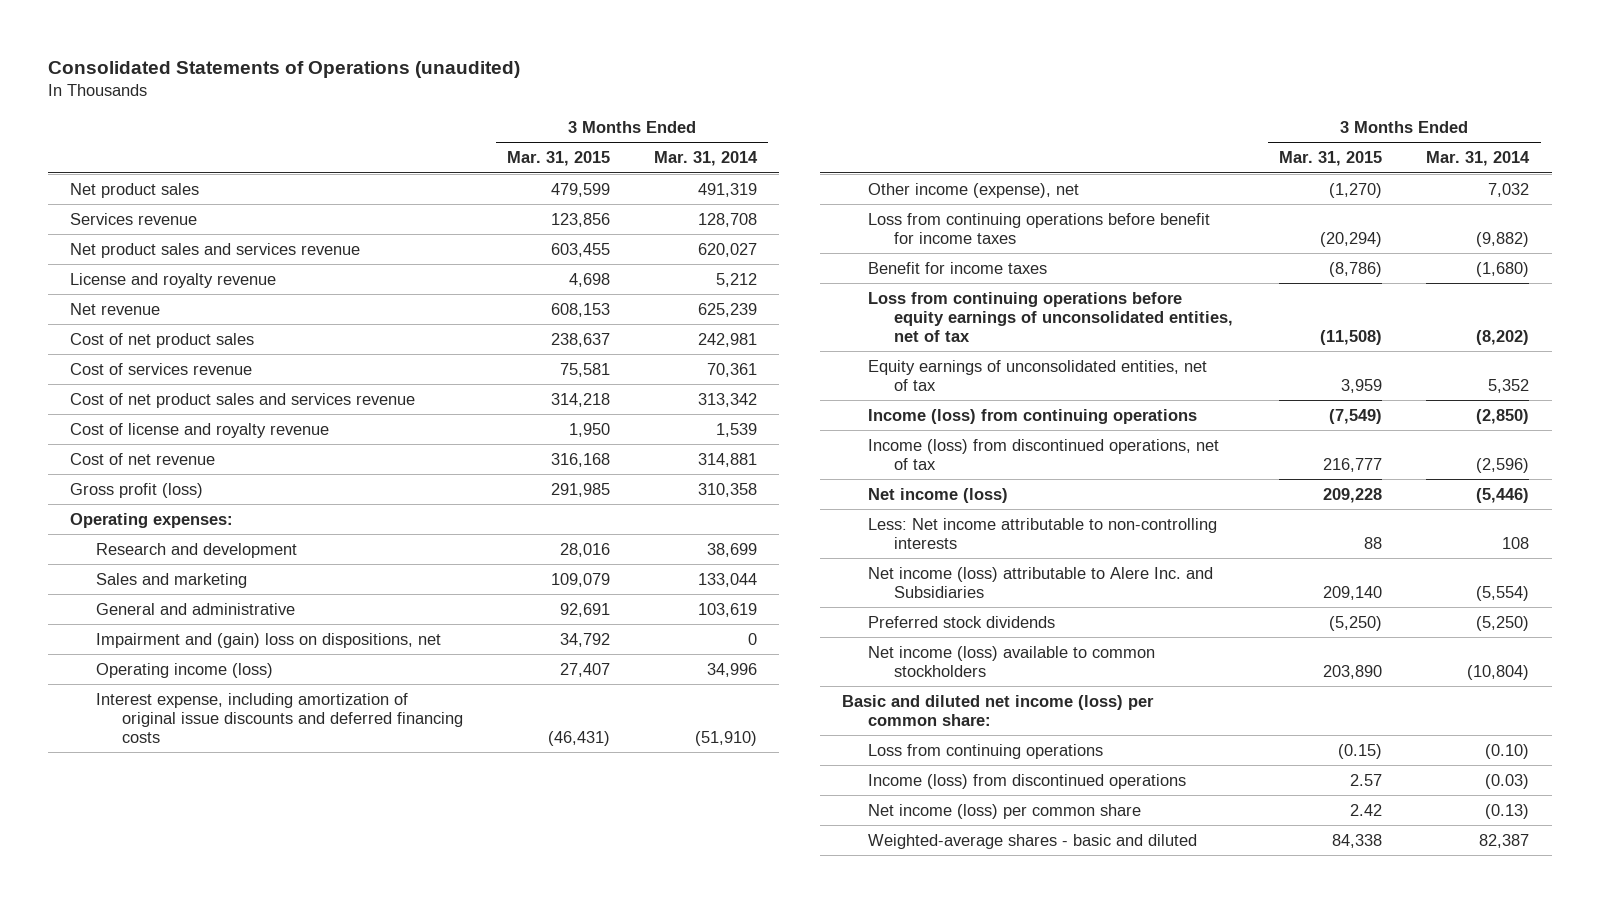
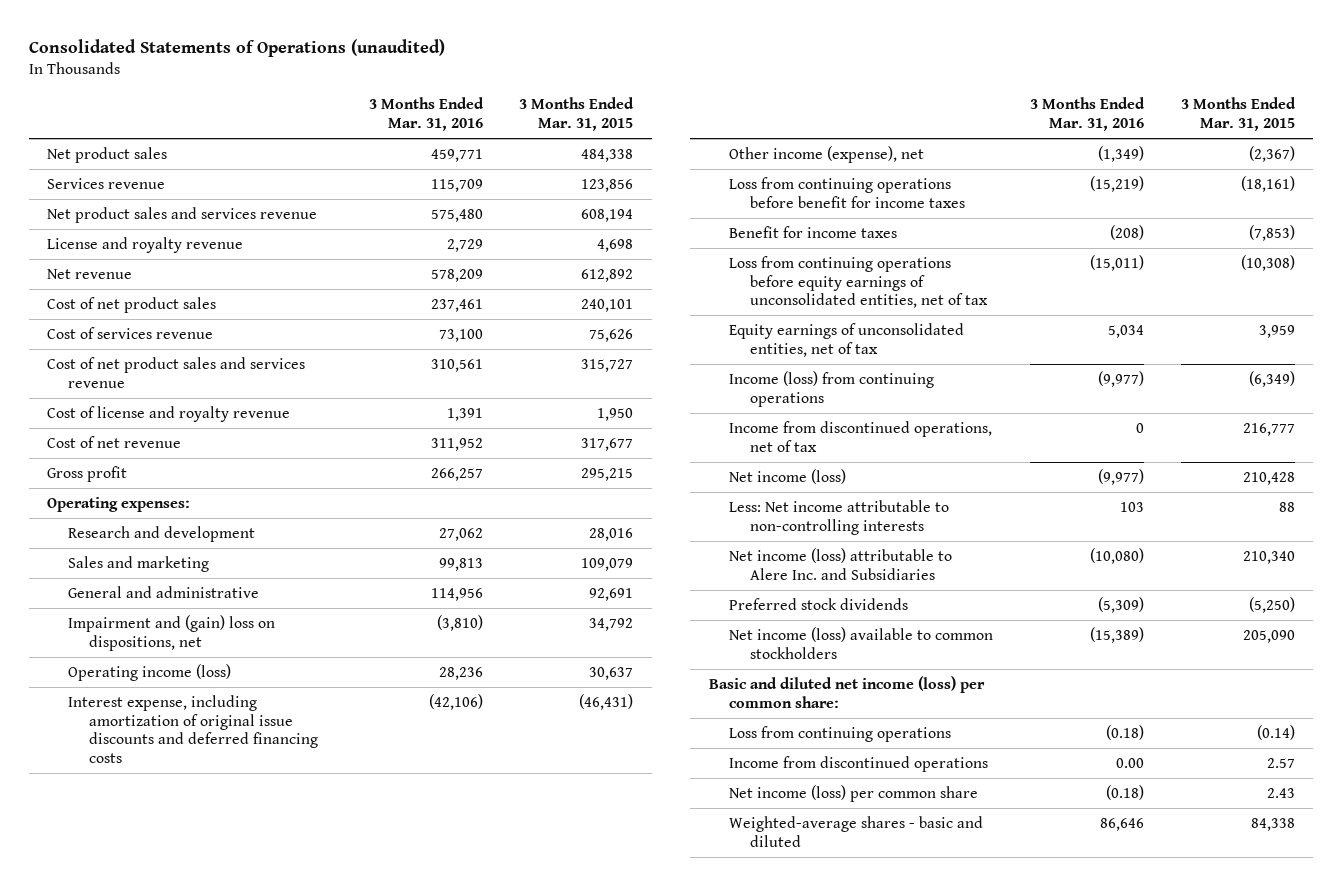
[654,151,759,167] Mar. 31, 2014 -> none
none -> [368,97,484,132] 3 Months Ended Mar. 31, 2016
[551,182,611,197] 479,599 -> [581,148,634,162] 484,338
[551,242,611,257] 603,455 -> [581,208,634,222] 608,194
[551,302,611,317] 608,153 -> [581,268,634,282] 612,892
[551,332,611,347] 238,637 -> [581,298,634,312] 240,101
[560,362,611,377] 75,581 -> [589,328,634,342] 75,626
[551,392,611,407] 314,218 -> [581,358,634,372] 315,727
[551,452,611,467] 316,168 -> [581,437,634,451] 317,677
[70,482,204,498] Gross profit (loss) -> [47,465,128,482] Gross profit
[551,482,611,497] 291,985 -> [581,467,634,481] 295,215
[560,662,611,677] 27,407 -> [589,666,634,680] 30,637
[1329,182,1383,198] (1,270) -> [1248,145,1295,162] (2,367)
[1320,231,1383,247] (20,294) -> [1240,175,1295,192] (18,161)
[1329,261,1383,277] (8,786) -> [1248,224,1295,241] (7,853)
[1320,329,1383,345] (11,508) -> [1240,254,1295,271] (10,308)
[1329,408,1383,424] (7,549) -> [1248,370,1295,387] (6,349)
[868,438,1220,470] Income (loss) from discontinued operations, net of tax -> [729,420,993,452] Income from discontinued operations, net of tax
[1323,487,1383,503] 209,228 -> [1242,471,1295,485] 210,428
[1323,585,1383,600] 209,140 -> [1242,550,1295,564] 210,340
[1323,664,1383,679] 203,890 -> [1242,629,1295,643] 205,090
[1338,743,1383,759] (0.15) -> [1256,724,1295,740] (0.14)
[868,773,1187,789] Income (loss) from discontinued operations -> [729,755,989,772] Income from discontinued operations
[1350,803,1383,816] 2.42 -> [1266,787,1295,798] 2.43

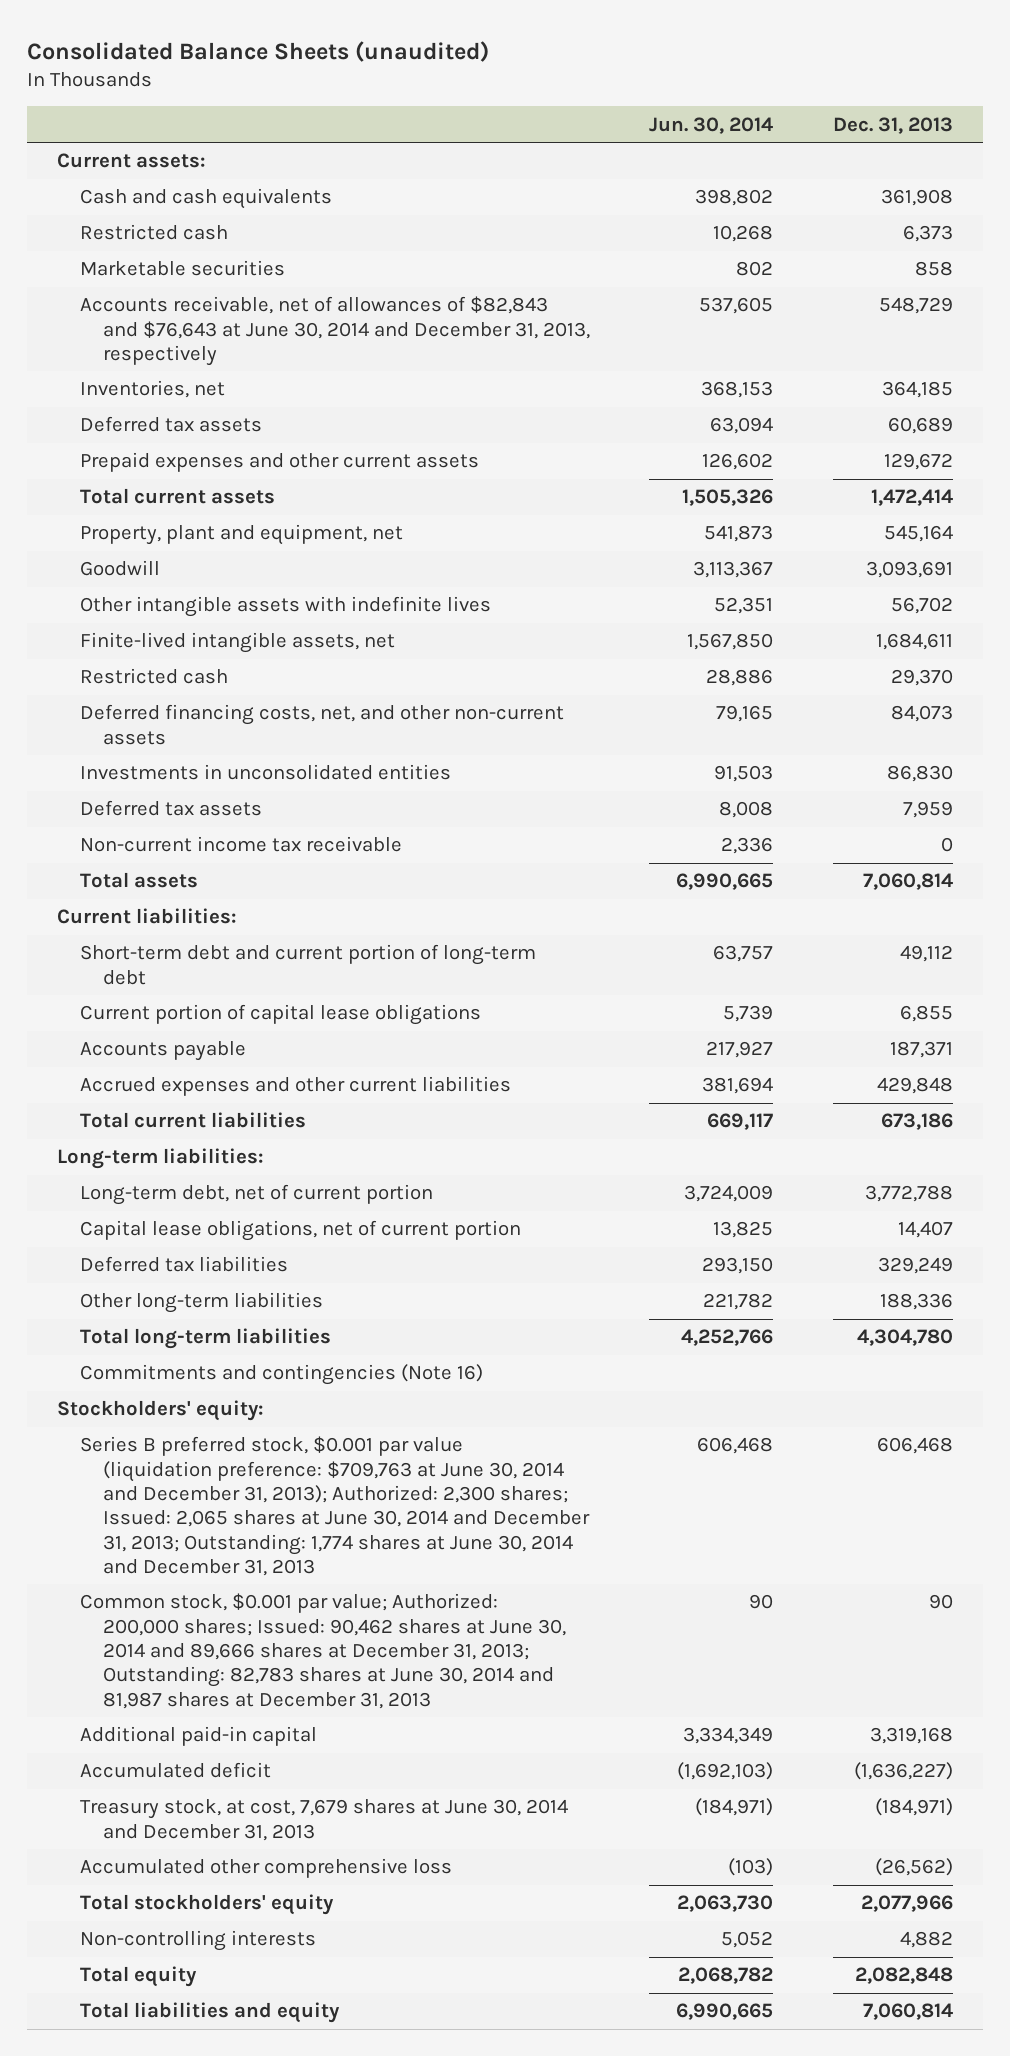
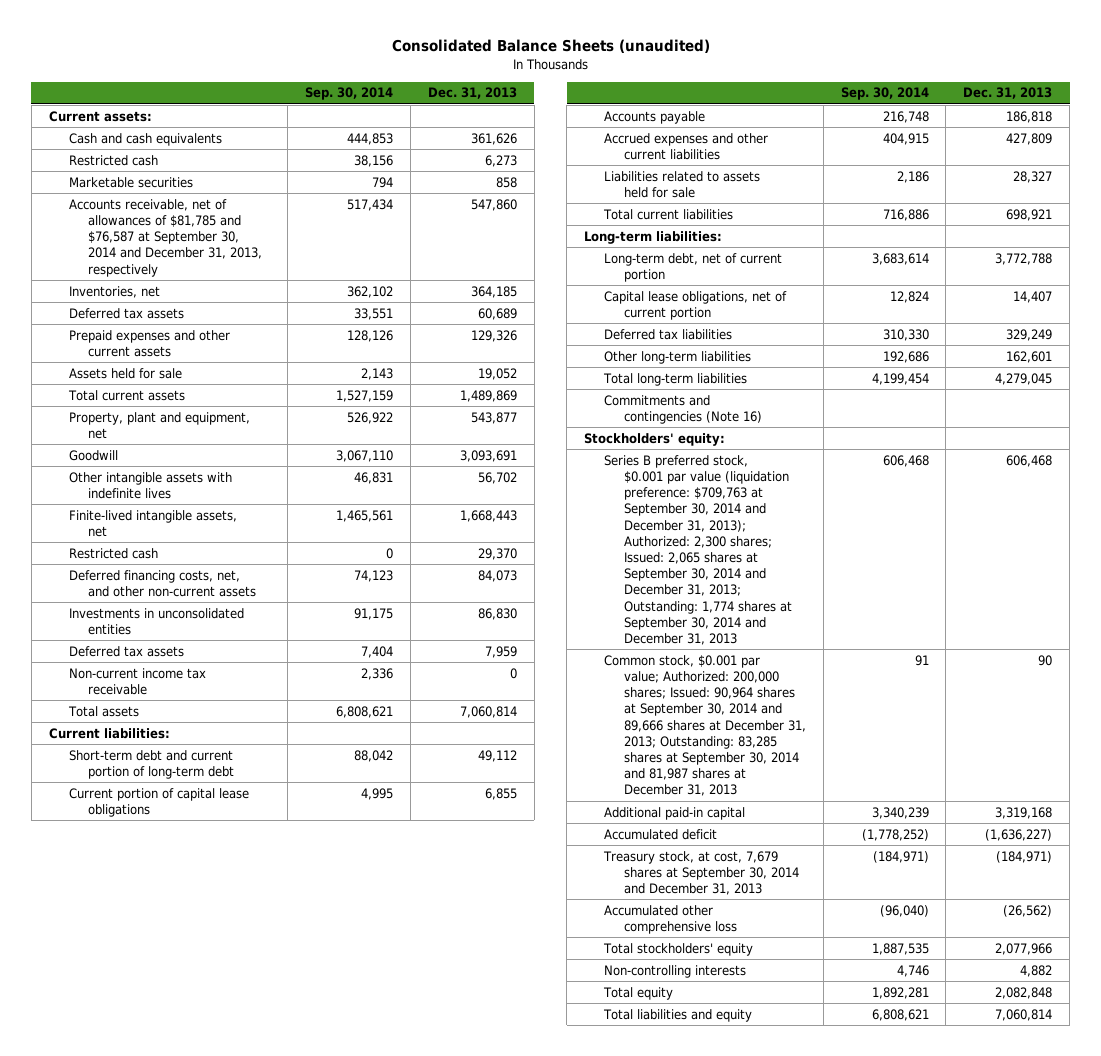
[649,116,774,134] Jun. 30, 2014 -> none
none -> [305,87,394,101] Sep. 30, 2014
[881,189,954,207] 361,908 -> [471,132,518,145] 361,626
[903,225,954,243] 6,373 -> [485,154,518,167] 6,273
[79,296,590,366] Accounts receivable, net of allowances of $82,843 and $76,643 at June 30, 2014 and December 31, 2013, respectively -> [68,198,263,277] Accounts receivable, net of allowances of $81,785 and $76,587 at September 30, 2014 and December 31, 2013, respectively
[879,297,954,315] 548,729 -> [471,198,518,211] 547,860
[884,453,954,471] 129,672 -> [471,329,518,342] 129,326
none -> [68,367,182,379] Assets held for sale
[871,489,954,507] 1,472,414 -> [460,389,518,402] 1,489,869
[884,525,954,543] 545,164 -> [471,411,518,424] 543,877
[876,633,954,651] 1,684,611 -> [460,509,518,522] 1,668,443
[890,1041,954,1059] 187,371 -> [1006,110,1053,123] 186,818
[877,1077,954,1095] 429,848 -> [1006,132,1053,145] 427,809
none -> [603,170,760,198] Liabilities related to assets held for sale
[881,1113,954,1131] 673,186 -> [1006,208,1053,221] 698,921
[880,1293,954,1311] 188,336 -> [1006,350,1053,363] 162,601
[857,1329,954,1347] 4,304,780 -> [995,372,1053,385] 4,279,045
[79,1436,590,1577] Series B preferred stock, $0.001 par value (liquidation preference: $709,763 at June 30, 2014 and December 31, 2013); Authorized: 2,300 shares; Issued: 2,065 shares at June 30, 2014 and December 31, 2013; Outstanding: 1,774 shares at June 30, 2014 and December 31, 2013 -> [603,454,792,646] Series B preferred stock, $0.001 par value (liquidation preference: $709,763 at September 30, 2014 and December 31, 2013); Authorized: 2,300 shares; Issued: 2,065 shares at September 30, 2014 and December 31, 2013; Outstanding: 1,774 shares at September 30, 2014 and December 31, 2013
[79,1593,566,1709] Common stock, $0.001 par value; Authorized: 200,000 shares; Issued: 90,462 shares at June 30, 2014 and 89,666 shares at December 31, 2013; Outstanding: 82,783 shares at June 30, 2014 and 81,987 shares at December 31, 2013 -> [603,654,806,797] Common stock, $0.001 par value; Authorized: 200,000 shares; Issued: 90,964 shares at September 30, 2014 and 89,666 shares at December 31, 2013; Outstanding: 83,285 shares at September 30, 2014 and 81,987 shares at December 31, 2013
[79,1799,568,1841] Treasury stock, at cost, 7,679 shares at June 30, 2014 and December 31, 2013 -> [602,850,799,896] Treasury stock, at cost, 7,679 shares at September 30, 2014 and December 31, 2013

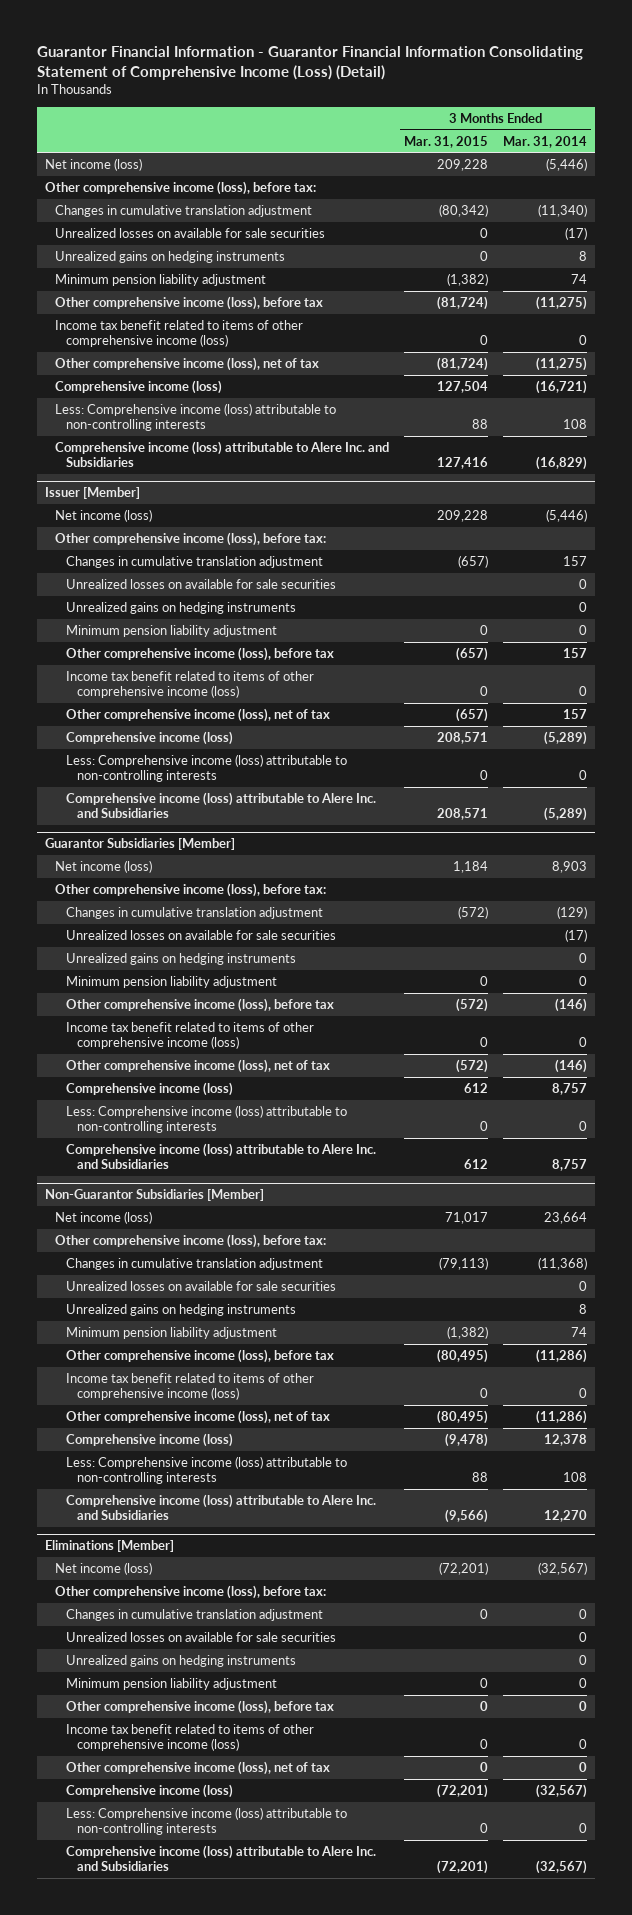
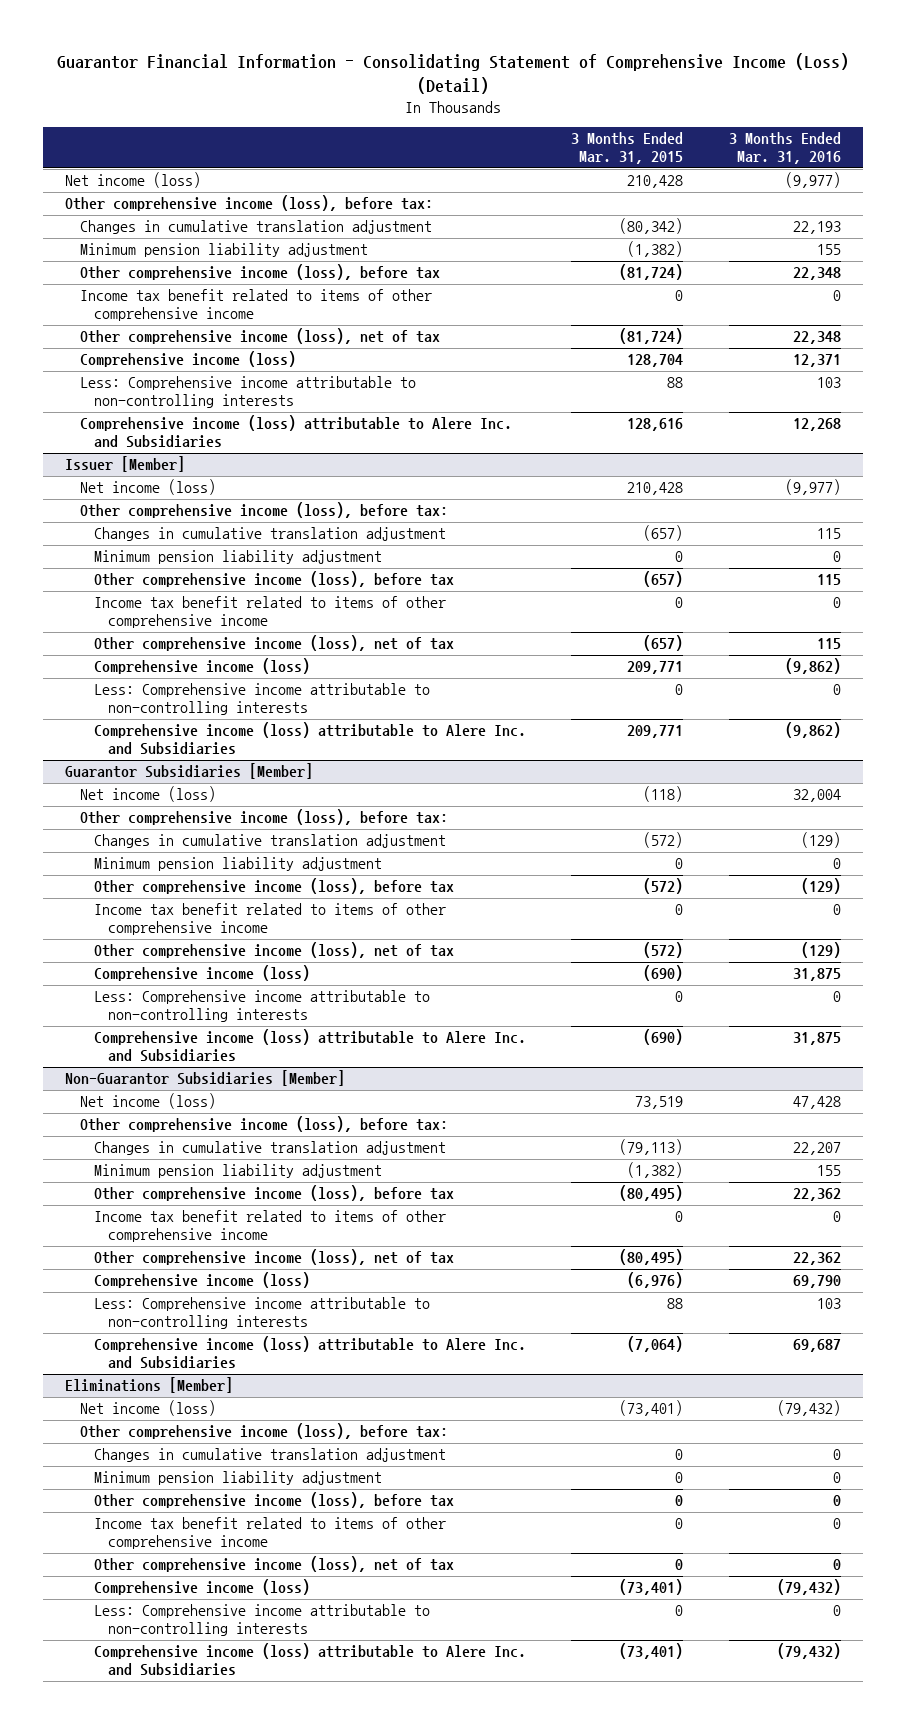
[37,46,584,81] Guarantor Financial Information - Guarantor Financial Information Consolidating Statement of Comprehensive Income (Loss) (Detail) -> [57,52,850,94] Guarantor Financial Information - Consolidating Statement of Comprehensive Income (Loss) (Detail)
[503,135,588,148] Mar. 31, 2014 -> none
none -> [728,132,841,165] 3 Months Ended Mar. 31, 2016
[437,158,489,171] 209,228 -> [627,175,684,189] 210,428
[55,227,326,238] Unrealized losses on available for sale securities -> none
[55,250,286,263] Unrealized gains on hedging instruments -> none
[55,319,304,347] Income tax benefit related to items of other comprehensive income (loss) -> [79,289,432,322] Income tax benefit related to items of other comprehensive income
[437,380,489,393] 127,504 -> [627,354,684,368] 128,704
[55,402,337,431] Less: Comprehensive income (loss) attributable to non-controlling interests -> [79,376,416,409] Less: Comprehensive income attributable to non-controlling interests
[437,456,489,469] 127,416 -> [627,418,684,432] 128,616
[437,509,489,522] 209,228 -> [627,482,684,496] 210,428
[66,578,337,589] Unrealized losses on available for sale securities -> none
[66,601,297,614] Unrealized gains on hedging instruments -> none
[66,670,315,698] Income tax benefit related to items of other comprehensive income (loss) -> [93,596,446,629] Income tax benefit related to items of other comprehensive income
[437,731,489,744] 208,571 -> [627,661,684,675] 209,771
[66,753,348,782] Less: Comprehensive income (loss) attributable to non-controlling interests -> [93,683,430,716] Less: Comprehensive income attributable to non-controlling interests
[437,807,489,820] 208,571 -> [627,725,684,739] 209,771
[453,860,489,873] 1,184 -> [643,786,684,803] (118)
[66,929,337,940] Unrealized losses on available for sale securities -> none
[66,952,297,965] Unrealized gains on hedging instruments -> none
[66,1021,315,1049] Income tax benefit related to items of other comprehensive income (loss) -> [93,903,446,936] Income tax benefit related to items of other comprehensive income
[464,1082,489,1093] 612 -> [643,965,684,982] (690)
[66,1104,348,1133] Less: Comprehensive income (loss) attributable to non-controlling interests -> [93,990,430,1023] Less: Comprehensive income attributable to non-controlling interests
[464,1158,489,1169] 612 -> [643,1029,684,1046] (690)
[445,1211,489,1224] 71,017 -> [635,1096,684,1110] 73,519
[66,1280,337,1291] Unrealized losses on available for sale securities -> none
[66,1303,297,1316] Unrealized gains on hedging instruments -> none
[66,1372,315,1400] Income tax benefit related to items of other comprehensive income (loss) -> [93,1210,446,1243] Income tax benefit related to items of other comprehensive income
[445,1432,489,1447] (9,478) -> [627,1272,684,1289] (6,976)
[66,1455,348,1484] Less: Comprehensive income (loss) attributable to non-controlling interests -> [93,1297,430,1330] Less: Comprehensive income attributable to non-controlling interests
[445,1508,489,1523] (9,566) -> [627,1336,684,1353] (7,064)
[439,1561,489,1575] (72,201) -> [619,1400,684,1417] (73,401)
[66,1631,337,1642] Unrealized losses on available for sale securities -> none
[66,1654,297,1667] Unrealized gains on hedging instruments -> none
[66,1723,315,1751] Income tax benefit related to items of other comprehensive income (loss) -> [93,1517,446,1550] Income tax benefit related to items of other comprehensive income
[437,1783,489,1798] (72,201) -> [619,1579,684,1596] (73,401)
[66,1806,348,1835] Less: Comprehensive income (loss) attributable to non-controlling interests -> [93,1604,430,1637] Less: Comprehensive income attributable to non-controlling interests
[437,1859,489,1874] (72,201) -> [619,1643,684,1660] (73,401)

